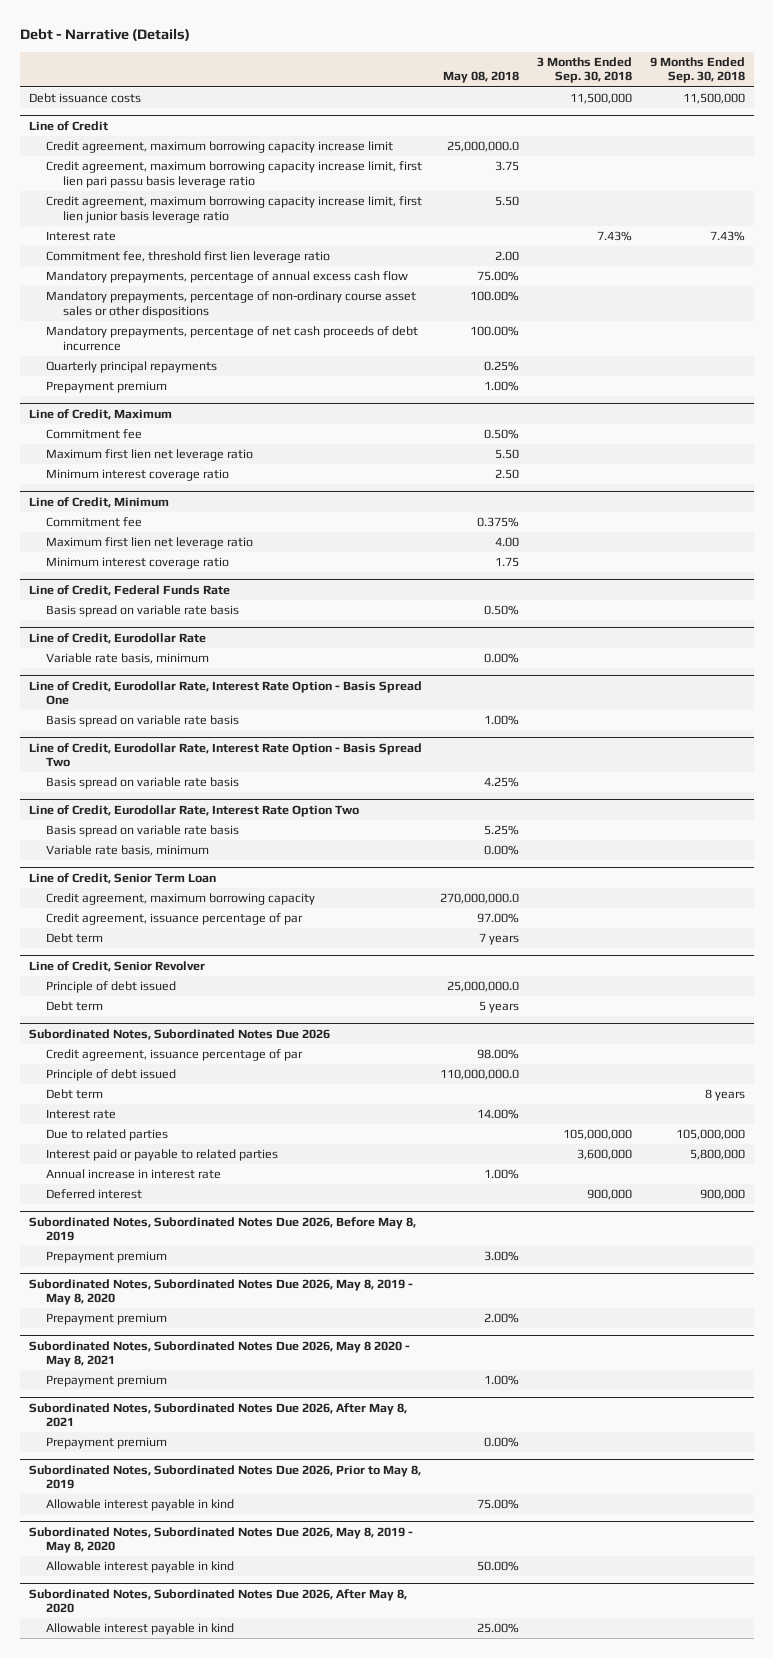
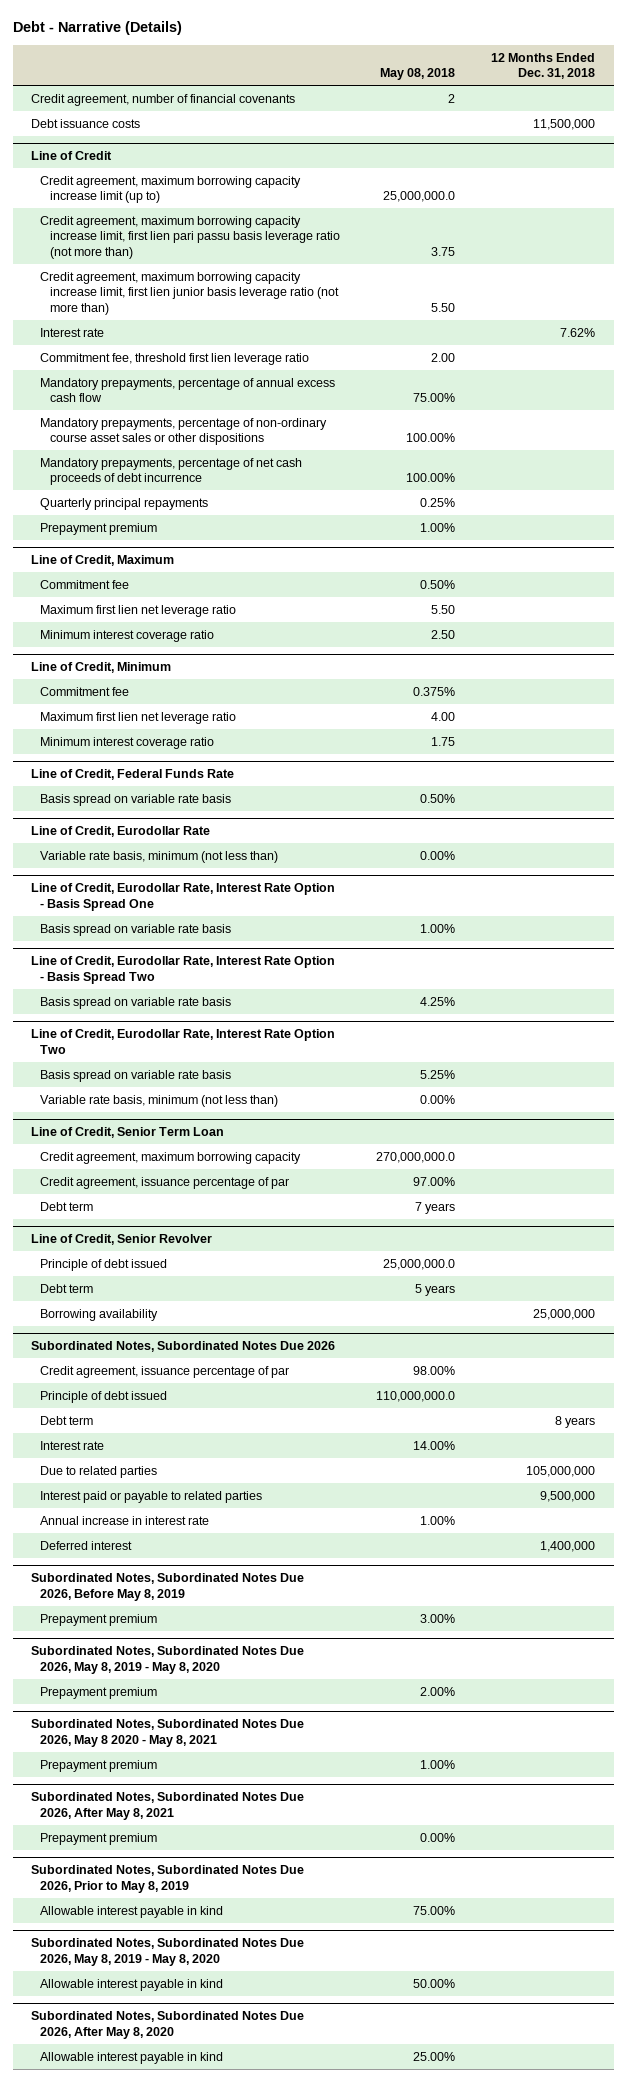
[536,56,632,84] 3 Months Ended Sep. 30, 2018 -> none
[649,56,745,84] 9 Months Ended Sep. 30, 2018 -> none
none -> [491,52,596,79] 12 Months Ended Dec. 31, 2018
none -> [30,93,295,106] Credit agreement, number of financial covenants
[45,141,393,154] Credit agreement, maximum borrowing capacity increase limit -> [40,175,302,204] Credit agreement, maximum borrowing capacity increase limit (up to)
[45,161,422,188] Credit agreement, maximum borrowing capacity increase limit, first lien pari passu basis leverage ratio -> [40,215,340,259] Credit agreement, maximum borrowing capacity increase limit, first lien pari passu basis leverage ratio (not more than)
[45,196,422,223] Credit agreement, maximum borrowing capacity increase limit, first lien junior basis leverage ratio -> [40,271,339,315] Credit agreement, maximum borrowing capacity increase limit, first lien junior basis leverage ratio (not more than)
[45,653,209,665] Variable rate basis, minimum -> [40,850,279,863] Variable rate basis, minimum (not less than)
[45,845,209,857] Variable rate basis, minimum -> [40,1094,279,1107] Variable rate basis, minimum (not less than)
none -> [40,1308,159,1321] Borrowing availability

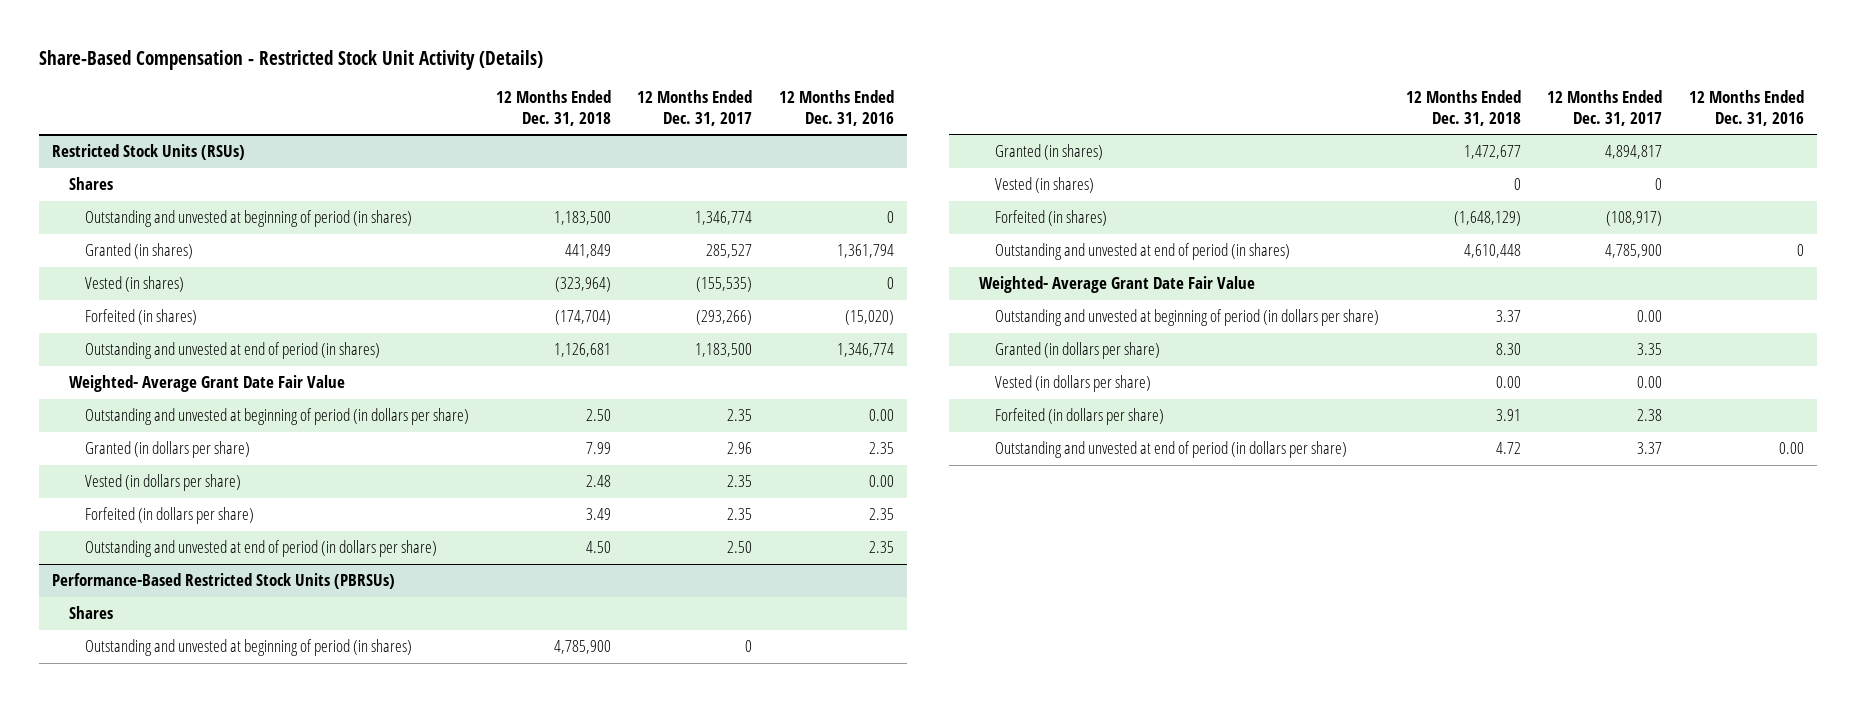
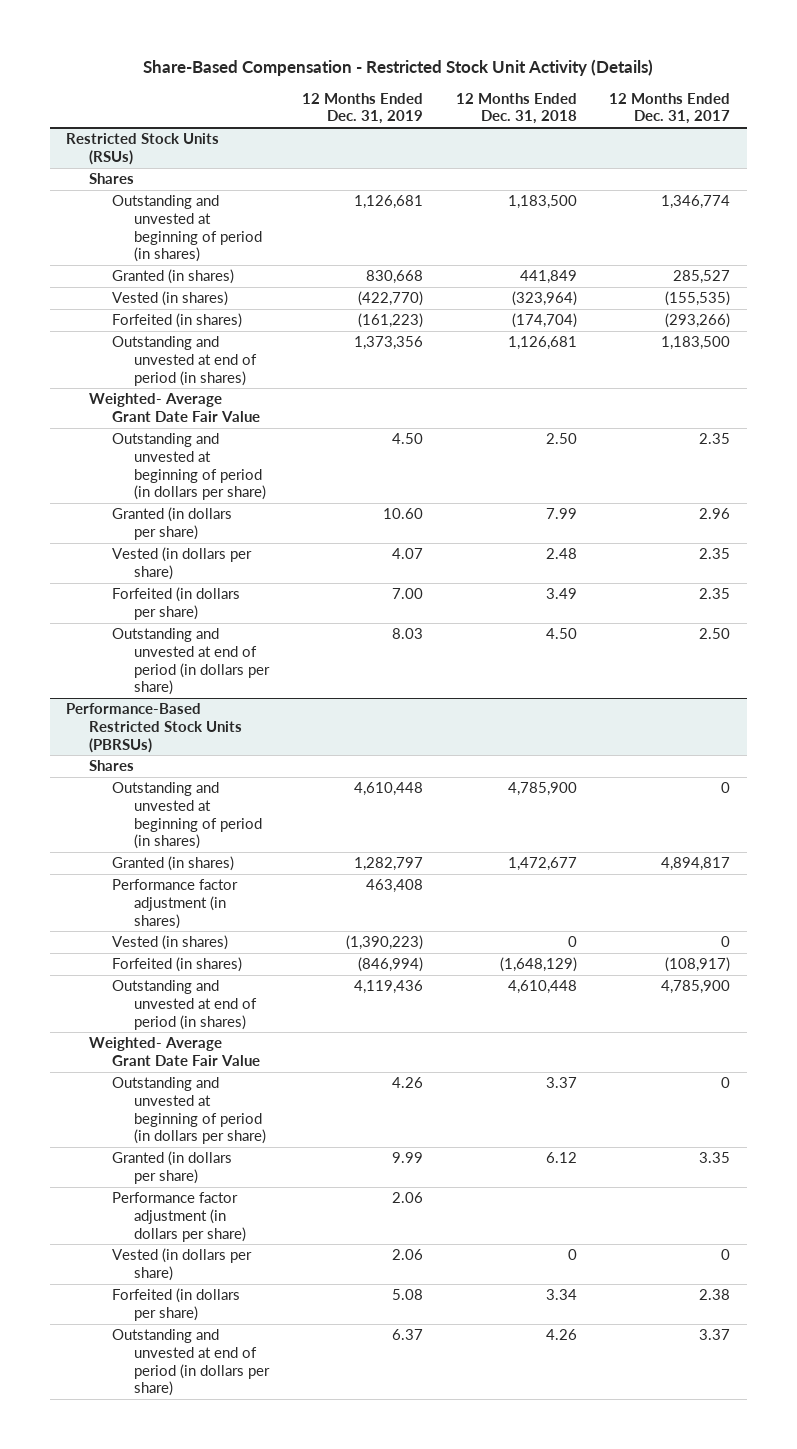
[778,90,894,126] 12 Months Ended Dec. 31, 2016 -> none
none -> [302,92,424,125] 12 Months Ended Dec. 31, 2019
none -> [111,879,238,929] Performance factor adjustment (in shares)
[1637,310,1663,323] 0.00 -> [721,1077,731,1089] 0
[1495,343,1521,356] 8.30 -> [545,1152,577,1164] 6.12
none -> [111,1192,247,1242] Performance factor adjustment (in dollars per share)
[1495,376,1521,389] 0.00 -> [567,1249,577,1261] 0
[1637,376,1663,389] 0.00 -> [721,1249,731,1261] 0
[1495,409,1521,422] 3.91 -> [545,1289,577,1301] 3.34
[1495,442,1521,455] 4.72 -> [545,1329,577,1341] 4.26

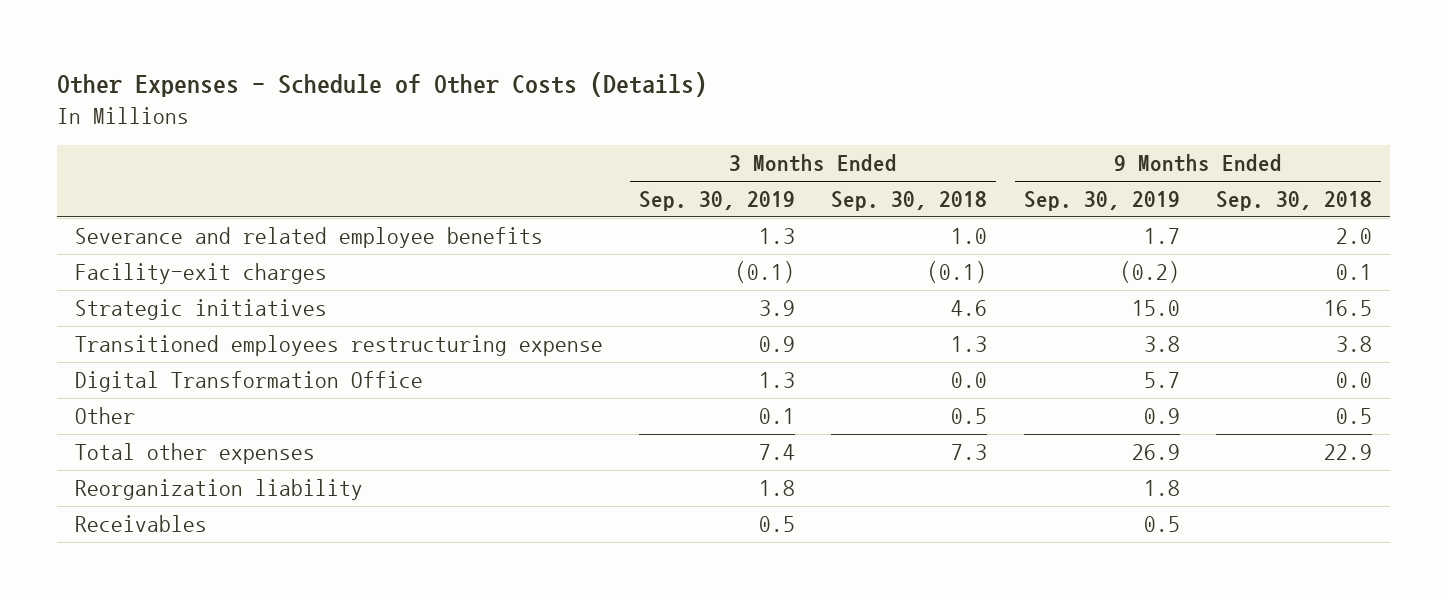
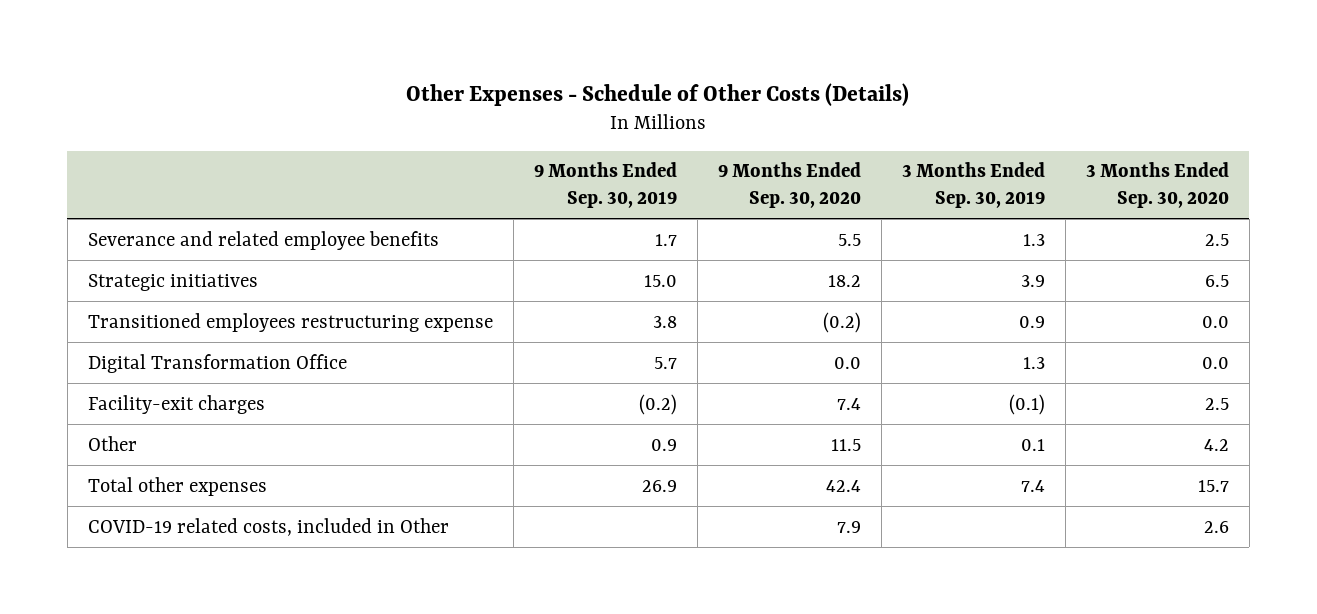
[831,191,988,212] Sep. 30, 2018 -> none
[1215,191,1372,212] Sep. 30, 2018 -> none
none -> [717,162,861,209] 9 Months Ended Sep. 30, 2020
none -> [1085,162,1229,209] 3 Months Ended Sep. 30, 2020
[75,263,328,285] Facility-exit charges -> [87,394,265,414] Facility-exit charges
[75,479,364,501] Reorganization liability -> none
[75,515,208,533] Receivables -> none
none -> [87,517,449,536] COVID-19 related costs, included in Other

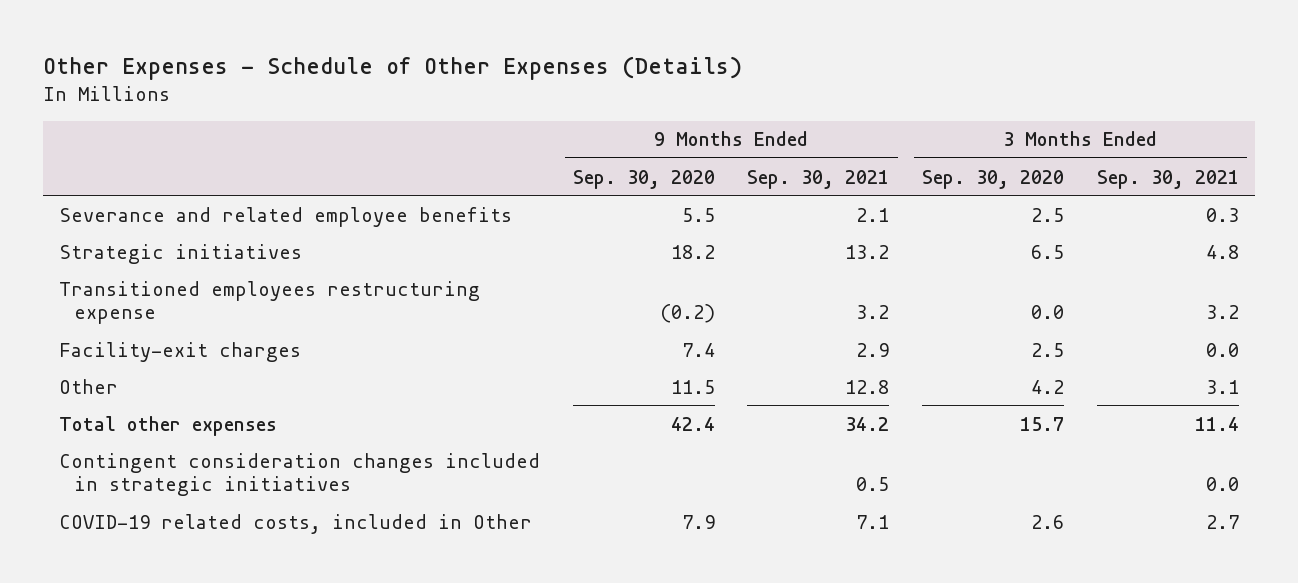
[406,82,910,106] Other Expenses - Schedule of Other Costs (Details) -> [42,55,742,80] Other Expenses - Schedule of Other Expenses (Details)
[533,162,677,209] 9 Months Ended Sep. 30, 2019 -> none
[901,162,1045,209] 3 Months Ended Sep. 30, 2019 -> none
none -> [747,169,890,189] Sep. 30, 2021
none -> [1096,169,1239,189] Sep. 30, 2021
[87,353,347,373] Digital Transformation Office -> none
none -> [59,452,541,497] Contingent consideration changes included in strategic initiatives

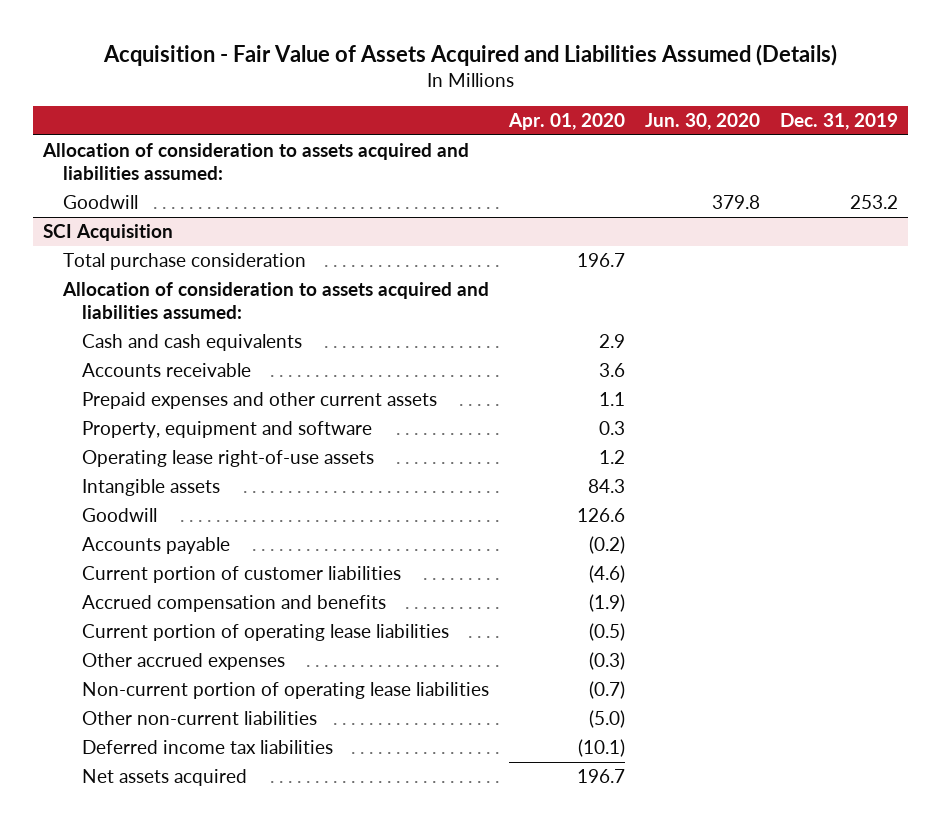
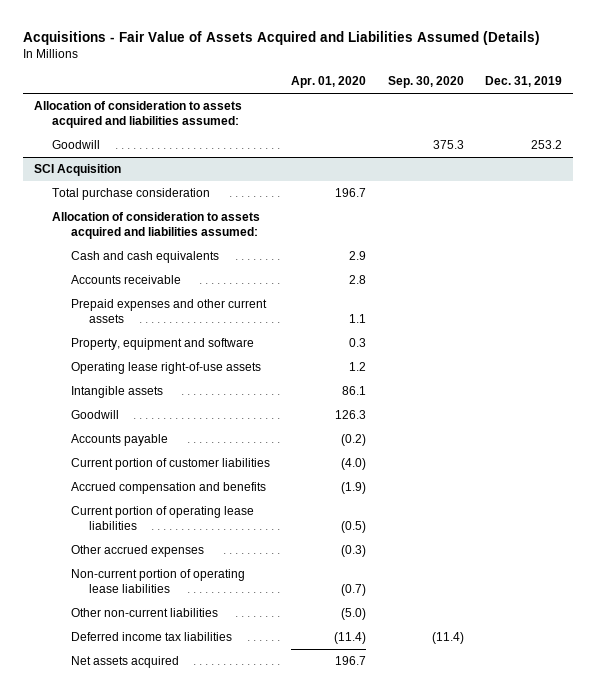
[102,44,837,67] Acquisition - Fair Value of Assets Acquired and Liabilities Assumed (Details) -> [23,30,541,45] Acquisitions - Fair Value of Assets Acquired and Liabilities Assumed (Details)
[645,112,761,130] Jun. 30, 2020 -> none
none -> [387,76,464,89] Sep. 30, 2020
[599,363,626,378] 3.6 -> [349,274,367,284] 2.8
[588,479,626,494] 84.3 -> [342,385,367,395] 86.1
[577,508,626,523] 126.6 -> [335,409,367,419] 126.3
[589,565,626,584] (4.6) -> [341,457,367,470] (4.0)
[578,739,626,758] (10.1) -> [334,631,367,644] (11.4)

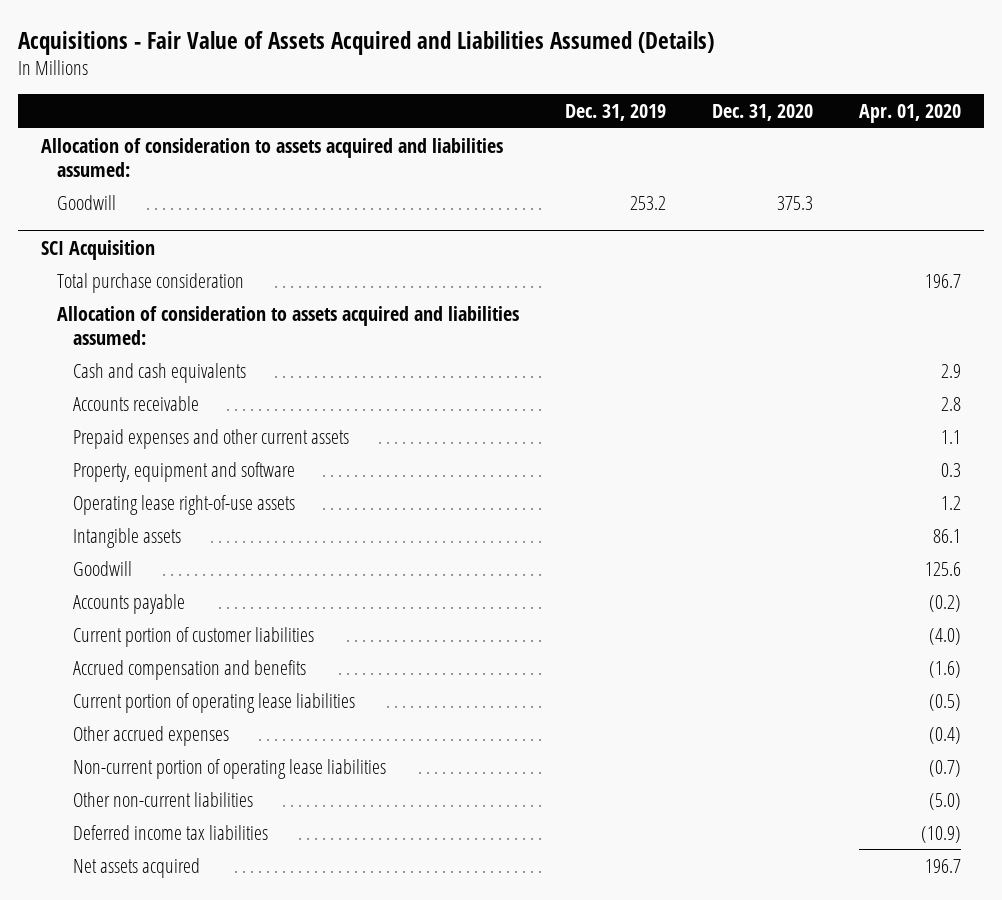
[387,76,464,89] Sep. 30, 2020 -> none
none -> [711,103,813,121] Dec. 31, 2020
[335,409,367,419] 126.3 -> [924,561,961,576] 125.6
[341,481,367,494] (1.9) -> [928,660,961,678] (1.6)
[341,544,367,557] (0.3) -> [928,726,961,744] (0.4)
[334,631,367,644] (11.4) -> [920,825,961,843] (10.9)

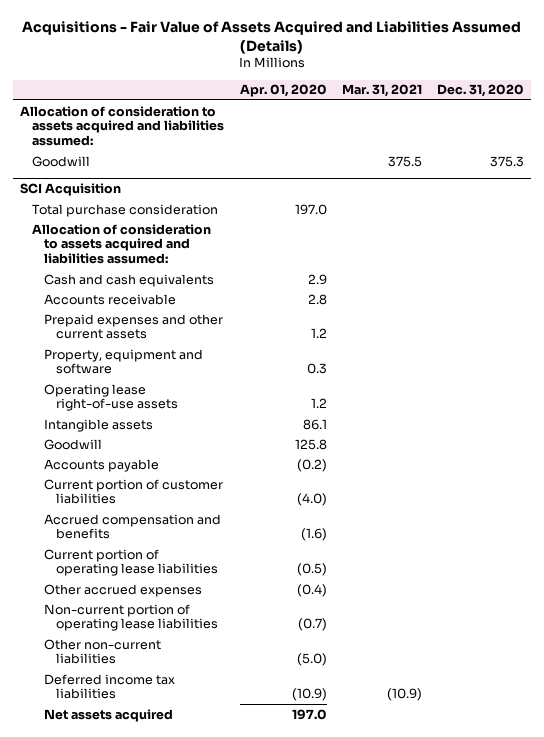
[564,103,666,121] Dec. 31, 2019 -> none
none -> [341,84,422,98] Mar. 31, 2021
[924,273,961,288] 196.7 -> [294,203,327,215] 197.0
[940,429,961,444] 1.1 -> [310,328,327,339] 1.2
[924,561,961,576] 125.6 -> [294,438,327,450] 125.8
[924,858,961,873] 196.7 -> [291,708,327,720] 197.0

